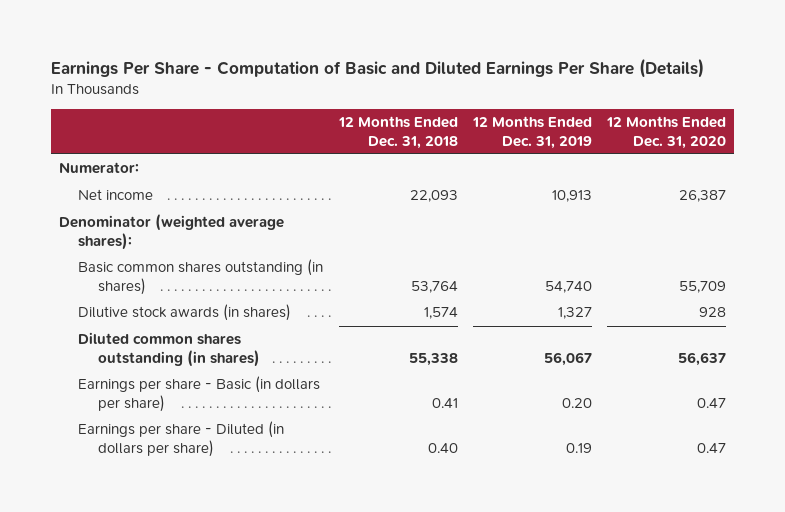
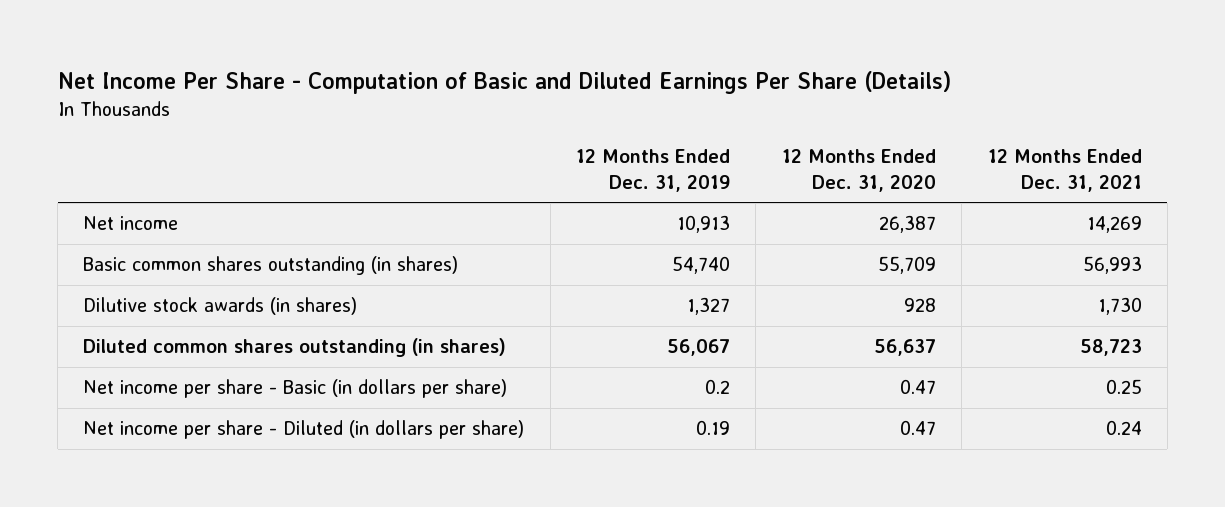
[50,57,704,78] Earnings Per Share - Computation of Basic and Diluted Earnings Per Share (Details) -> [57,70,951,94] Net Income Per Share - Computation of Basic and Diluted Earnings Per Share (Details)
[337,116,458,149] 12 Months Ended Dec. 31, 2018 -> none
none -> [987,148,1142,192] 12 Months Ended Dec. 31, 2021
[58,162,139,175] Numerator: -> none
[58,214,284,250] Denominator (weighted average shares): -> none
[78,376,321,412] Earnings per share - Basic (in dollars per share) -> [83,379,508,399] Net income per share - Basic (in dollars per share)
[561,397,592,408] 0.20 -> [705,379,731,395] 0.2
[78,421,285,457] Earnings per share - Diluted (in dollars per share) -> [83,420,525,440] Net income per share - Diluted (in dollars per share)

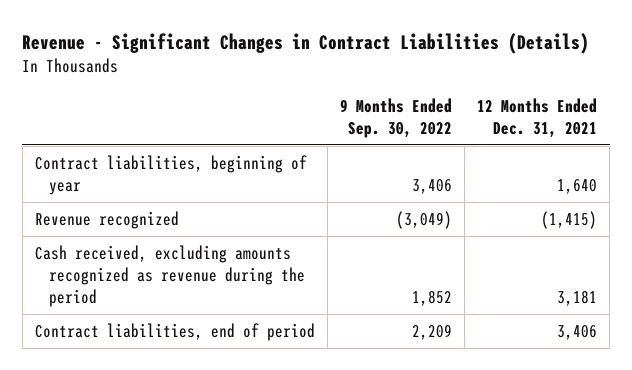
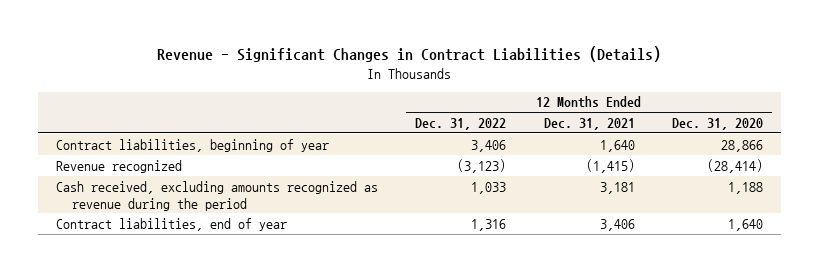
[339,97,452,139] 9 Months Ended Sep. 30, 2022 -> none
none -> [415,117,507,130] Dec. 31, 2022
none -> [671,117,763,130] Dec. 31, 2020
[34,322,315,341] Contract liabilities, end of period -> [56,217,288,231] Contract liabilities, end of year

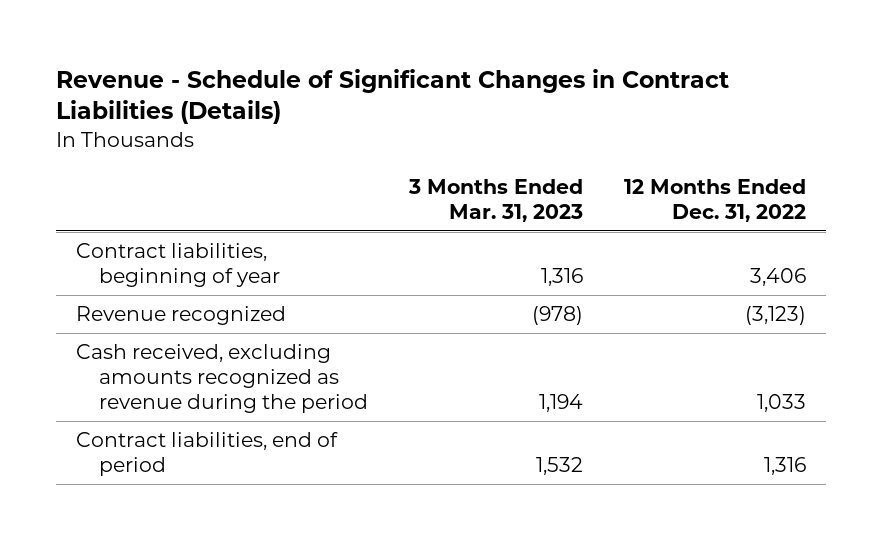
[157,46,662,63] Revenue - Significant Changes in Contract Liabilities (Details) -> [55,68,729,125] Revenue - Schedule of Significant Changes in Contract Liabilities (Details)
[543,117,635,130] Dec. 31, 2021 -> none
[671,117,763,130] Dec. 31, 2020 -> none
none -> [407,179,583,222] 3 Months Ended Mar. 31, 2023
[56,217,288,231] Contract liabilities, end of year -> [76,432,339,477] Contract liabilities, end of period

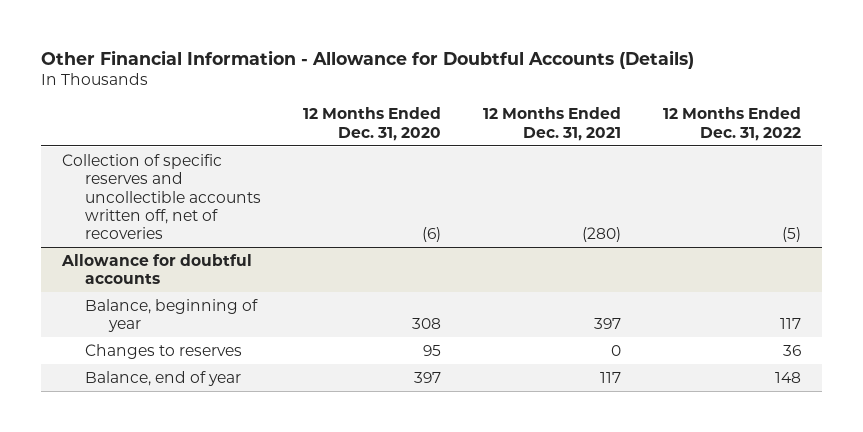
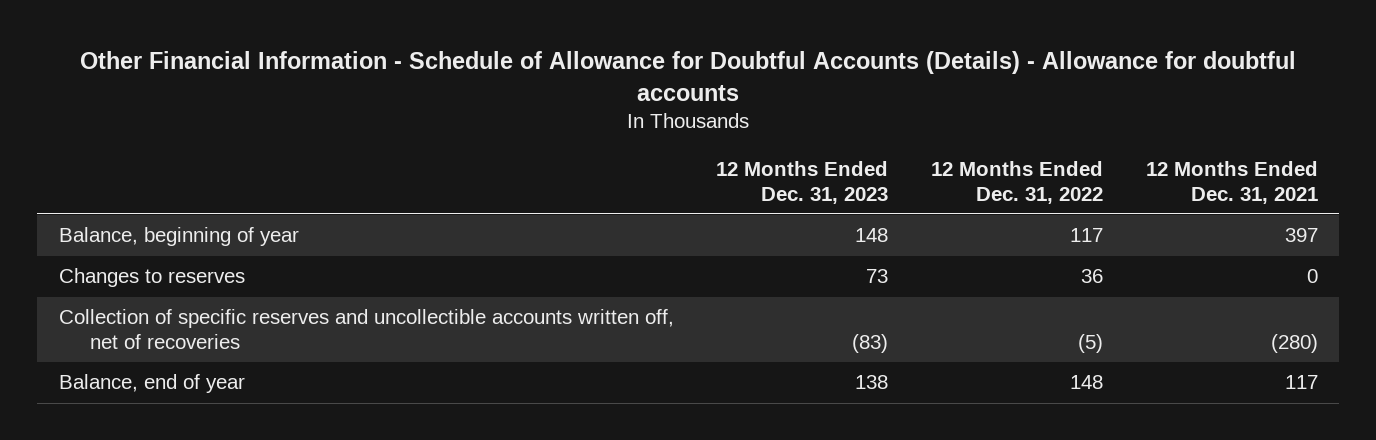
[40,49,694,69] Other Financial Information - Allowance for Doubtful Accounts (Details) -> [80,51,1297,101] Other Financial Information - Schedule of Allowance for Doubtful Accounts (Details) - Allowance for doubtful accounts
[303,107,442,141] 12 Months Ended Dec. 31, 2020 -> none
none -> [716,160,889,204] 12 Months Ended Dec. 31, 2023
[60,253,252,285] Allowance for doubtful accounts -> none
[61,153,262,240] Collection of specific reserves and uncollectible accounts written off, net of recoveries -> [58,309,674,350] Collection of specific reserves and uncollectible accounts written off, net of recoveries

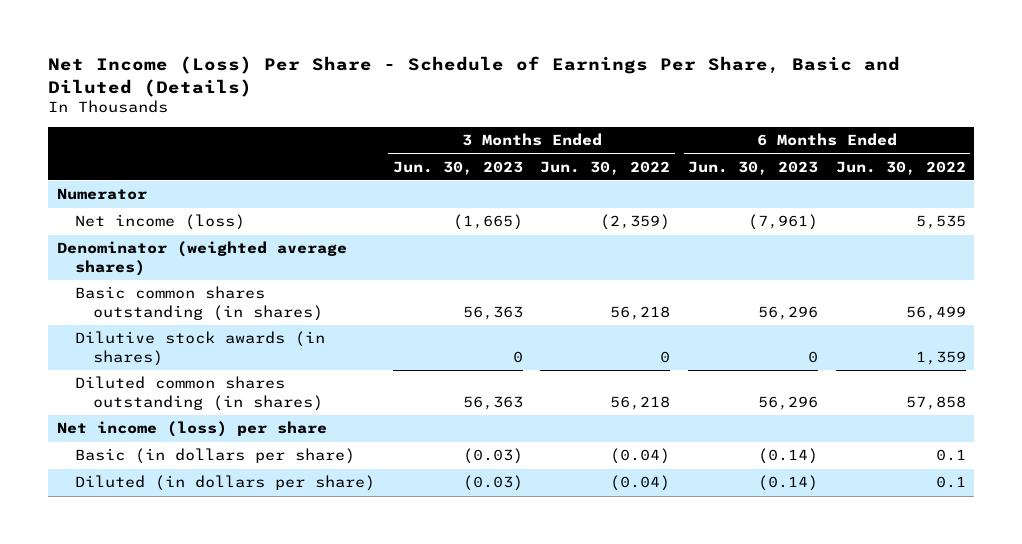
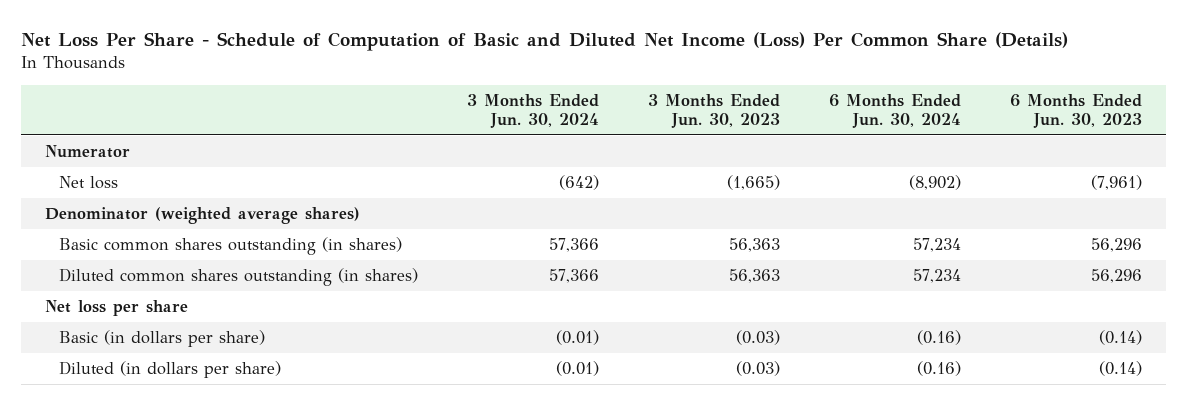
[47,56,900,97] Net Income (Loss) Per Share - Schedule of Earnings Per Share, Basic and Diluted (Details) -> [20,32,1068,52] Net Loss Per Share - Schedule of Computation of Basic and Diluted Net Income (Loss) Per Common Share (Details)
[540,160,671,175] Jun. 30, 2022 -> none
[835,160,966,175] Jun. 30, 2022 -> none
none -> [467,93,600,128] 3 Months Ended Jun. 30, 2024
none -> [828,93,961,128] 6 Months Ended Jun. 30, 2024
[75,214,246,231] Net income (loss) -> [59,176,119,190] Net loss
[75,331,326,366] Dilutive stock awards (in shares) -> none
[56,421,327,438] Net income (loss) per share -> [45,300,189,317] Net loss per share

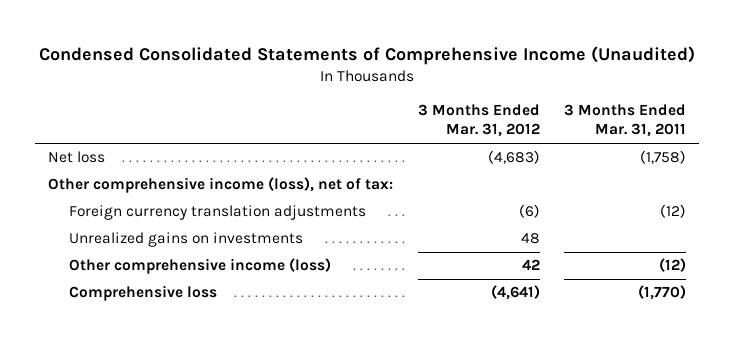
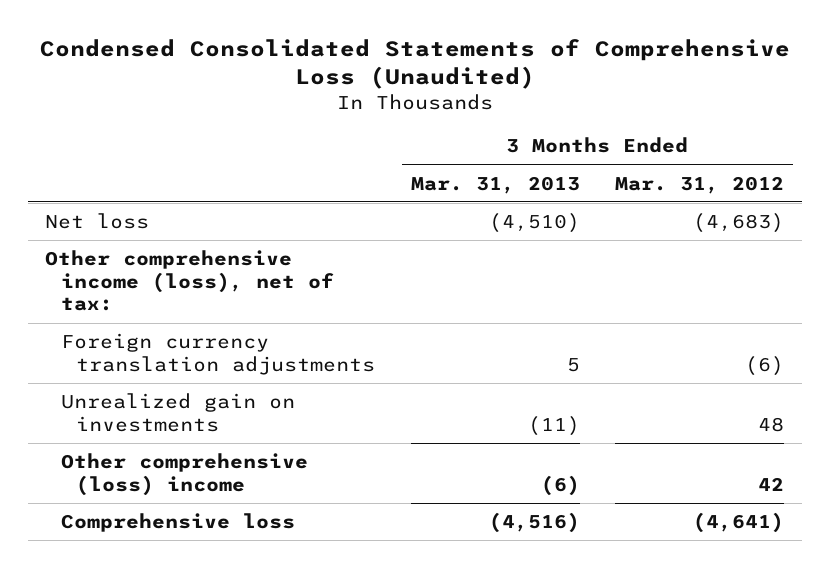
[39,45,696,65] Condensed Consolidated Statements of Comprehensive Income (Unaudited) -> [39,39,790,90] Condensed Consolidated Statements of Comprehensive Loss (Unaudited)
[564,103,687,138] 3 Months Ended Mar. 31, 2011 -> none
none -> [410,175,580,194] Mar. 31, 2013
[68,232,303,248] Unrealized gains on investments -> [60,392,295,432] Unrealized gain on investments
[68,258,331,275] Other comprehensive income (loss) -> [60,452,308,496] Other comprehensive (loss) income

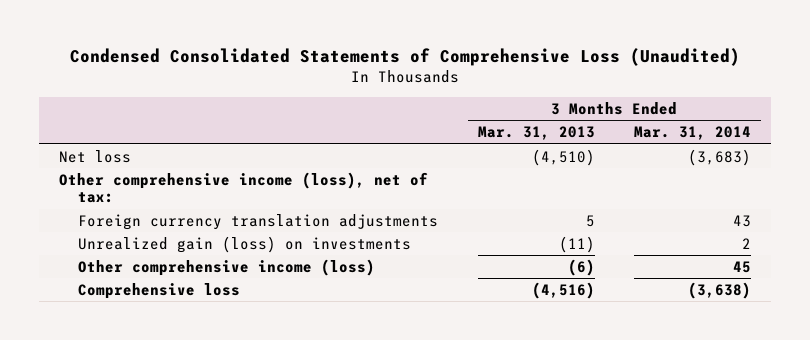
[614,175,784,194] Mar. 31, 2012 -> none
none -> [634,126,752,141] Mar. 31, 2014
[60,392,295,432] Unrealized gain on investments -> [78,235,412,253] Unrealized gain (loss) on investments
[60,452,308,496] Other comprehensive (loss) income -> [78,258,376,276] Other comprehensive income (loss)

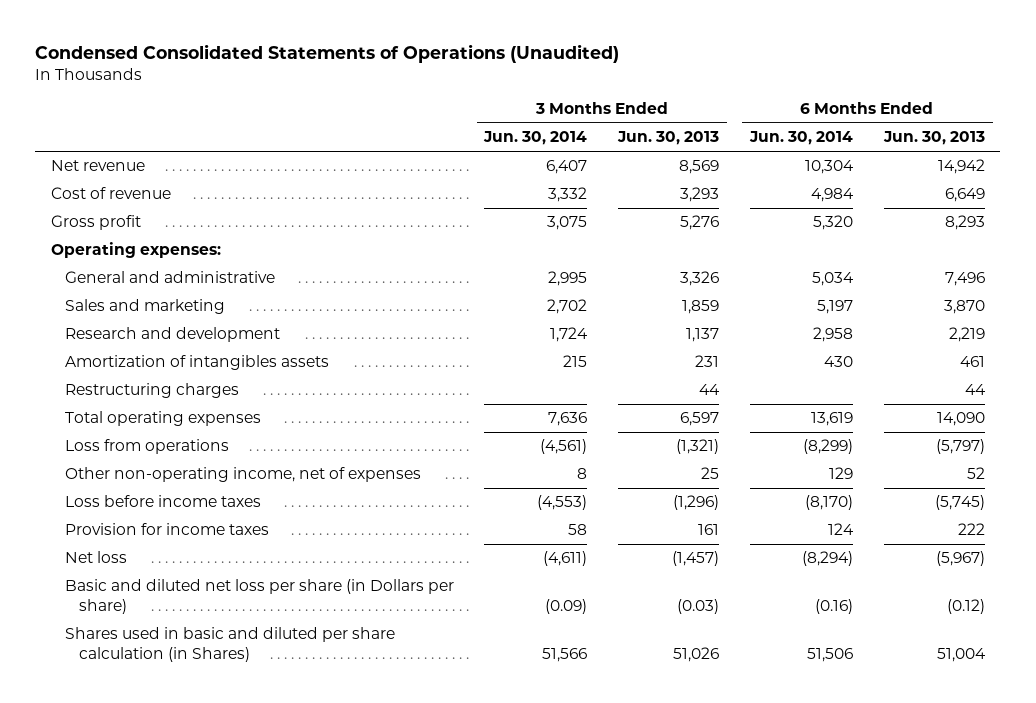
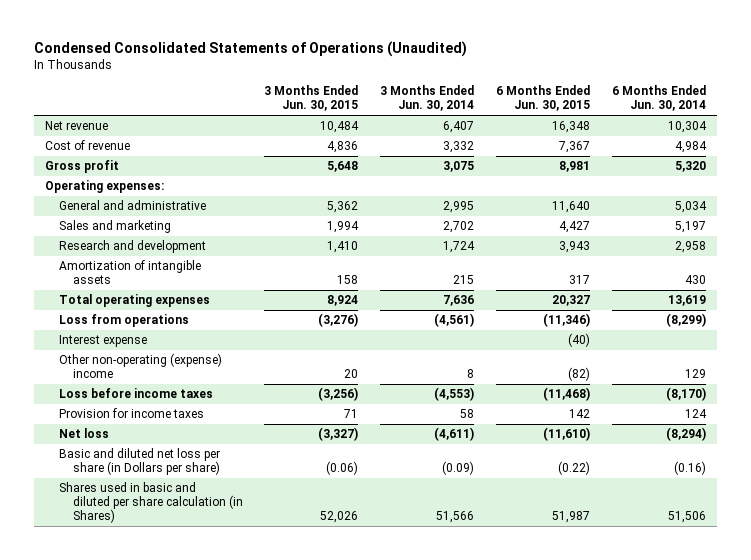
[617,131,720,146] Jun. 30, 2013 -> none
[882,131,985,146] Jun. 30, 2013 -> none
none -> [264,85,359,112] 3 Months Ended Jun. 30, 2015
none -> [495,85,590,112] 6 Months Ended Jun. 30, 2015
[64,383,239,399] Restructuring charges -> none
[64,355,329,371] Amortization of intangibles assets -> [58,260,201,285] Amortization of intangible assets
none -> [58,335,147,348] Interest expense
[64,467,421,483] Other non-operating income, net of expenses -> [58,353,222,379] Other non-operating (expense) income

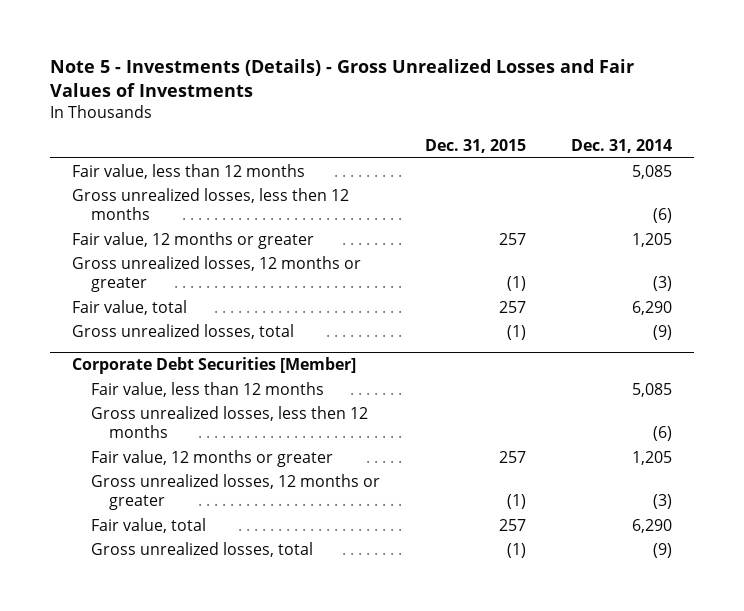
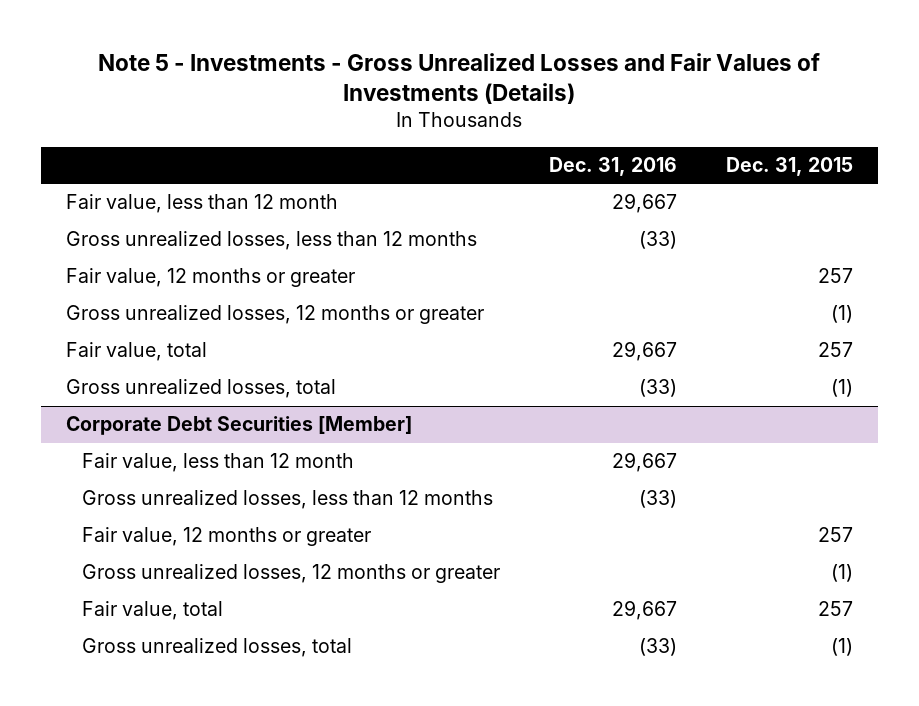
[49,59,634,98] Note 5 - Investments (Details) - Gross Unrealized Losses and Fair Values of Investments -> [98,53,821,105] Note 5 - Investments - Gross Unrealized Losses and Fair Values of Investments (Details)
[570,138,672,153] Dec. 31, 2014 -> none
none -> [548,157,677,177] Dec. 31, 2016
[72,163,306,179] Fair value, less than 12 months -> [65,194,338,214] Fair value, less than 12 month
[72,187,350,220] Gross unrealized losses, less then 12 months -> [65,231,477,251] Gross unrealized losses, less than 12 months
[90,381,324,397] Fair value, less than 12 months -> [81,453,354,473] Fair value, less than 12 month
[90,405,368,438] Gross unrealized losses, less then 12 months -> [81,490,493,510] Gross unrealized losses, less than 12 months

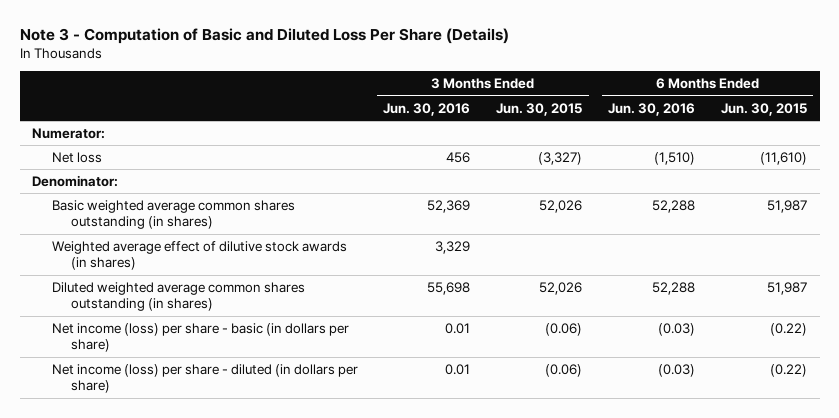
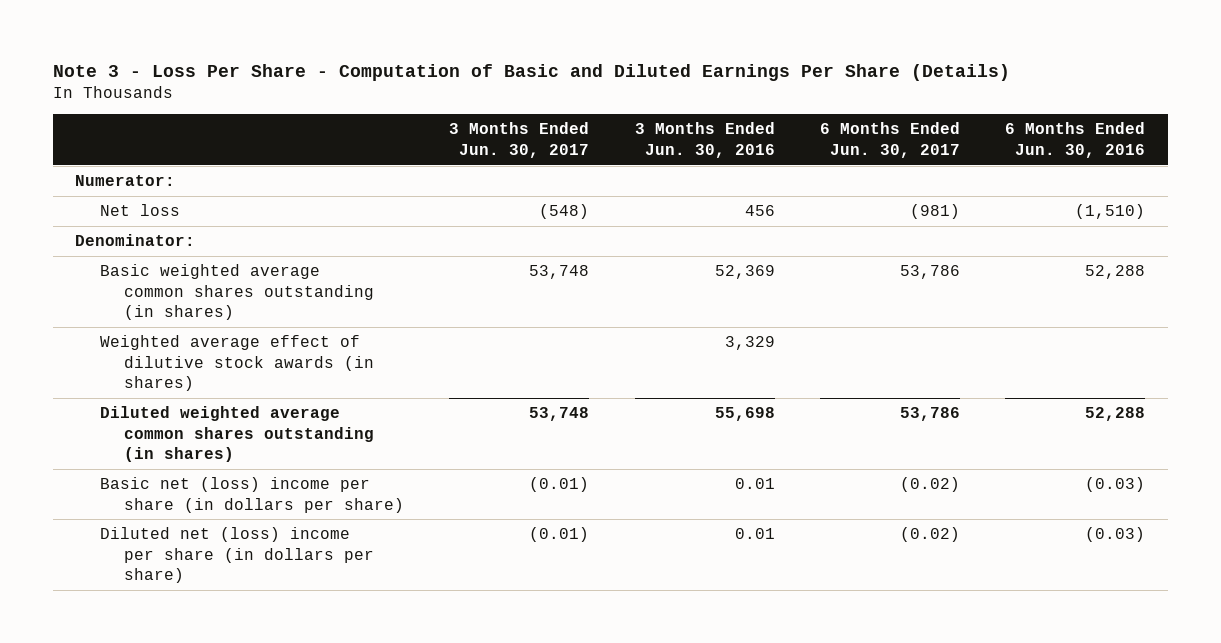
[19,28,509,45] Note 3 - Computation of Basic and Diluted Loss Per Share (Details) -> [52,64,1010,82] Note 3 - Loss Per Share - Computation of Basic and Diluted Earnings Per Share (Details)
[496,102,583,116] Jun. 30, 2015 -> none
[720,102,807,116] Jun. 30, 2015 -> none
none -> [449,122,590,158] 3 Months Ended Jun. 30, 2017
none -> [820,122,961,158] 6 Months Ended Jun. 30, 2017
[51,322,349,353] Net income (loss) per share - basic (in dollars per share) -> [99,477,405,513] Basic net (loss) income per share (in dollars per share)
[51,363,358,394] Net income (loss) per share - diluted (in dollars per share) -> [99,527,375,584] Diluted net (loss) income per share (in dollars per share)

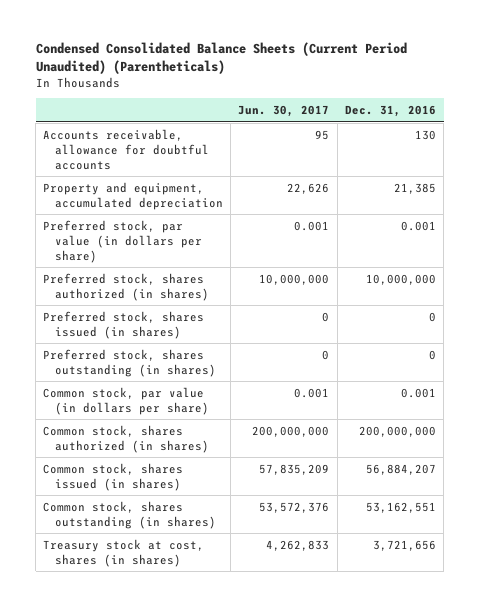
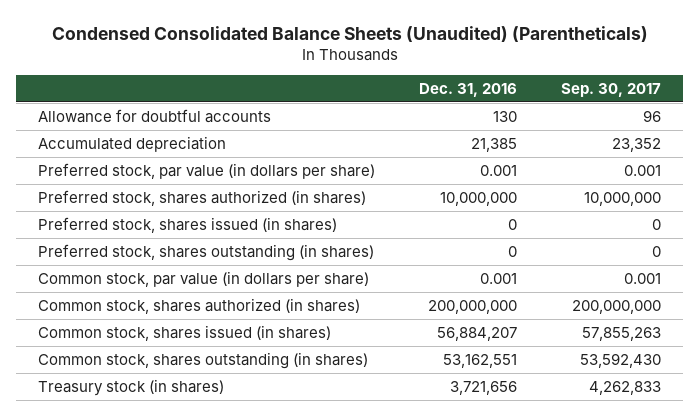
[35,42,407,75] Condensed Consolidated Balance Sheets (Current Period Unaudited) (Parentheticals) -> [51,25,648,42] Condensed Consolidated Balance Sheets (Unaudited) (Parentheticals)
[238,104,330,117] Jun. 30, 2017 -> none
none -> [561,82,662,97] Sep. 30, 2017
[43,128,209,170] Accounts receivable, allowance for doubtful accounts -> [38,108,272,123] Allowance for doubtful accounts
[43,181,223,210] Property and equipment, accumulated depreciation -> [38,135,227,152] Accumulated depreciation
[43,538,205,567] Treasury stock at cost, shares (in shares) -> [38,378,225,396] Treasury stock (in shares)

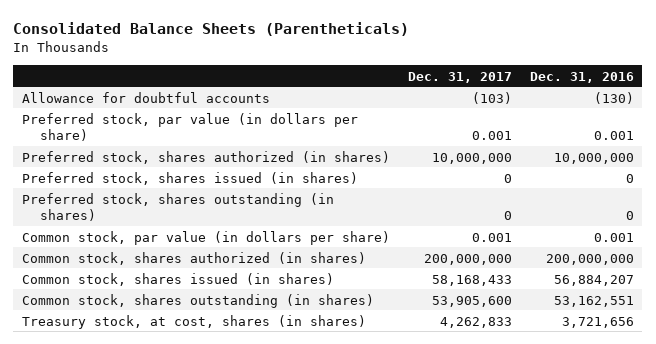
[51,25,648,42] Condensed Consolidated Balance Sheets (Unaudited) (Parentheticals) -> [13,21,410,36] Consolidated Balance Sheets (Parentheticals)
[561,82,662,97] Sep. 30, 2017 -> none
none -> [407,71,512,83] Dec. 31, 2017
[38,135,227,152] Accumulated depreciation -> none
[493,110,518,122] 130 -> [593,91,634,104] (130)
[38,378,225,396] Treasury stock (in shares) -> [22,314,367,329] Treasury stock, at cost, shares (in shares)

